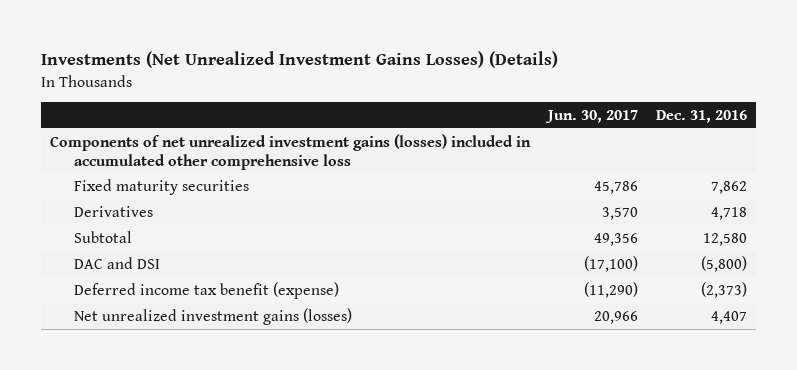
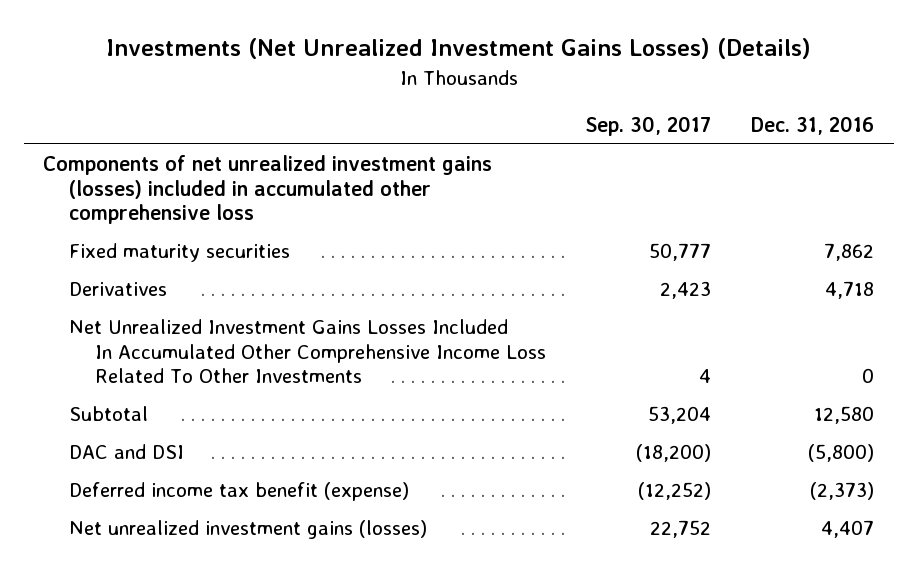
[545,109,639,123] Jun. 30, 2017 -> none
none -> [585,115,712,136] Sep. 30, 2017
none -> [68,319,546,384] Net Unrealized Investment Gains Losses Included In Accumulated Other Comprehensive Income Loss Related To Other Investments

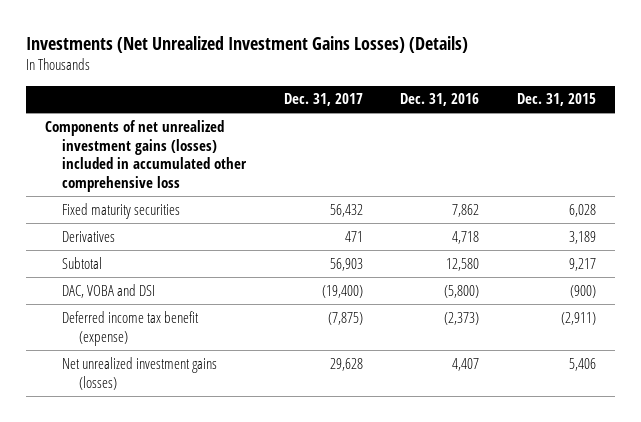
[585,115,712,136] Sep. 30, 2017 -> none
none -> [283,93,363,107] Dec. 31, 2017
none -> [517,93,597,107] Dec. 31, 2015
[68,319,546,384] Net Unrealized Investment Gains Losses Included In Accumulated Other Comprehensive Income Loss Related To Other Investments -> none
[68,444,184,460] DAC and DSI -> [61,283,155,298] DAC, VOBA and DSI

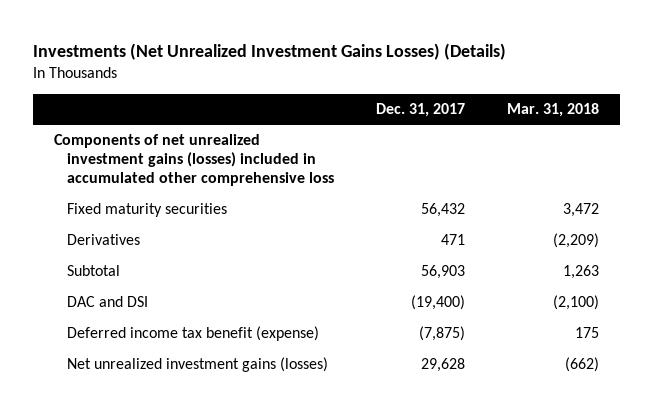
[400,93,480,107] Dec. 31, 2016 -> none
[517,93,597,107] Dec. 31, 2015 -> none
none -> [506,103,599,118] Mar. 31, 2018
[61,283,155,298] DAC, VOBA and DSI -> [66,296,148,308] DAC and DSI

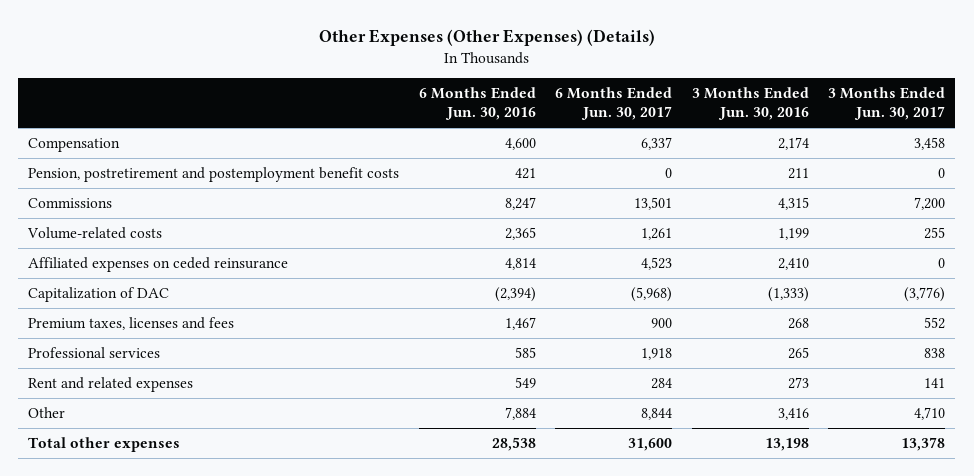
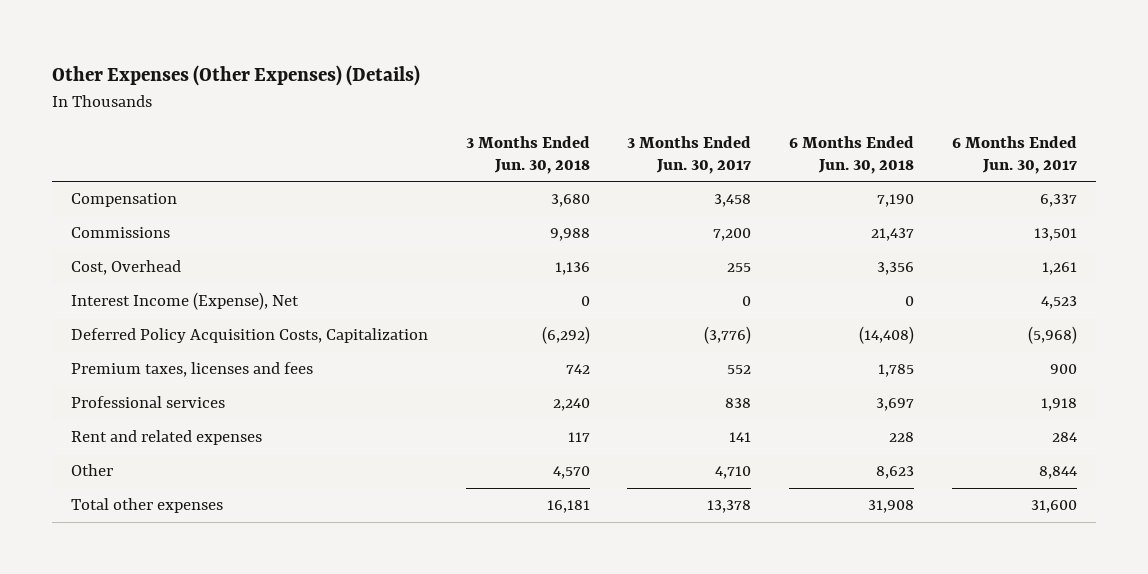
[418,86,536,121] 6 Months Ended Jun. 30, 2016 -> none
[691,86,809,121] 3 Months Ended Jun. 30, 2016 -> none
none -> [465,135,590,174] 3 Months Ended Jun. 30, 2018
none -> [789,135,915,174] 6 Months Ended Jun. 30, 2018
[28,166,400,182] Pension, postretirement and postemployment benefit costs -> none
[27,226,163,239] Volume-related costs -> [70,260,181,276] Cost, Overhead
[28,256,289,272] Affiliated expenses on ceded reinsurance -> [70,292,299,311] Interest Income (Expense), Net
[28,286,170,302] Capitalization of DAC -> [70,328,428,344] Deferred Policy Acquisition Costs, Capitalization

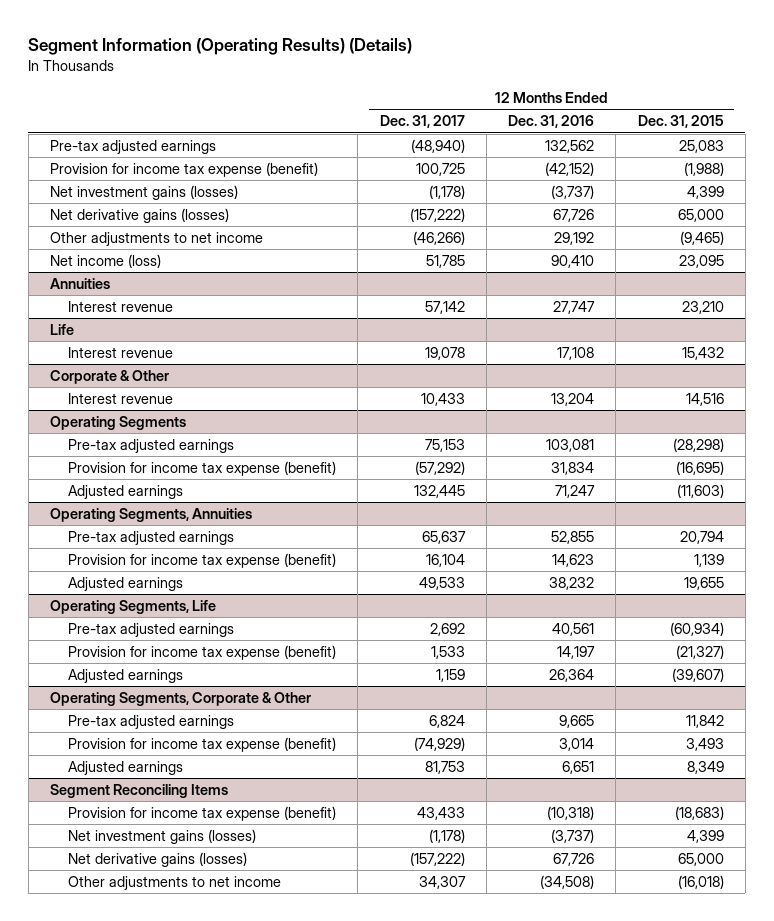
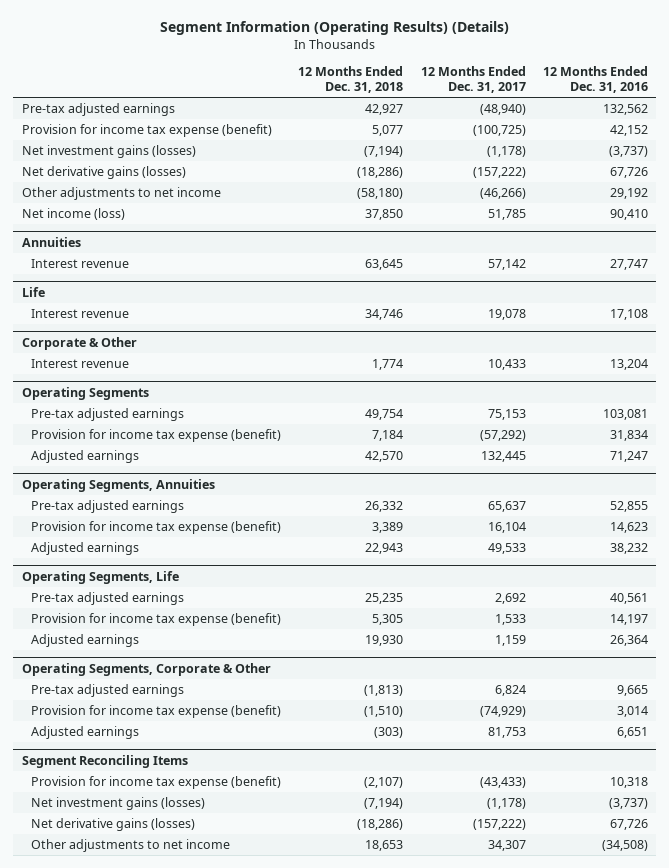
[637,115,724,129] Dec. 31, 2015 -> none
none -> [298,65,404,94] 12 Months Ended Dec. 31, 2018
[415,163,465,177] 100,725 -> [472,124,526,136] (100,725)
[545,162,595,177] (42,152) -> [609,124,648,136] 42,152
[416,807,465,821] 43,433 -> [479,776,526,788] (43,433)
[547,806,595,821] (10,318) -> [609,776,648,788] 10,318

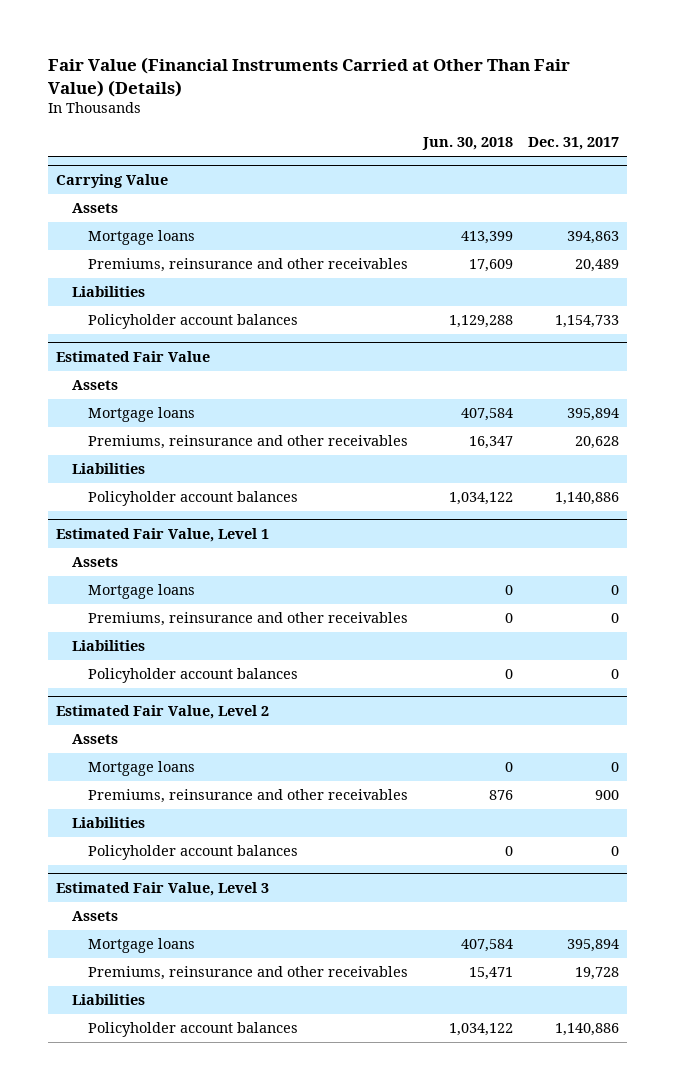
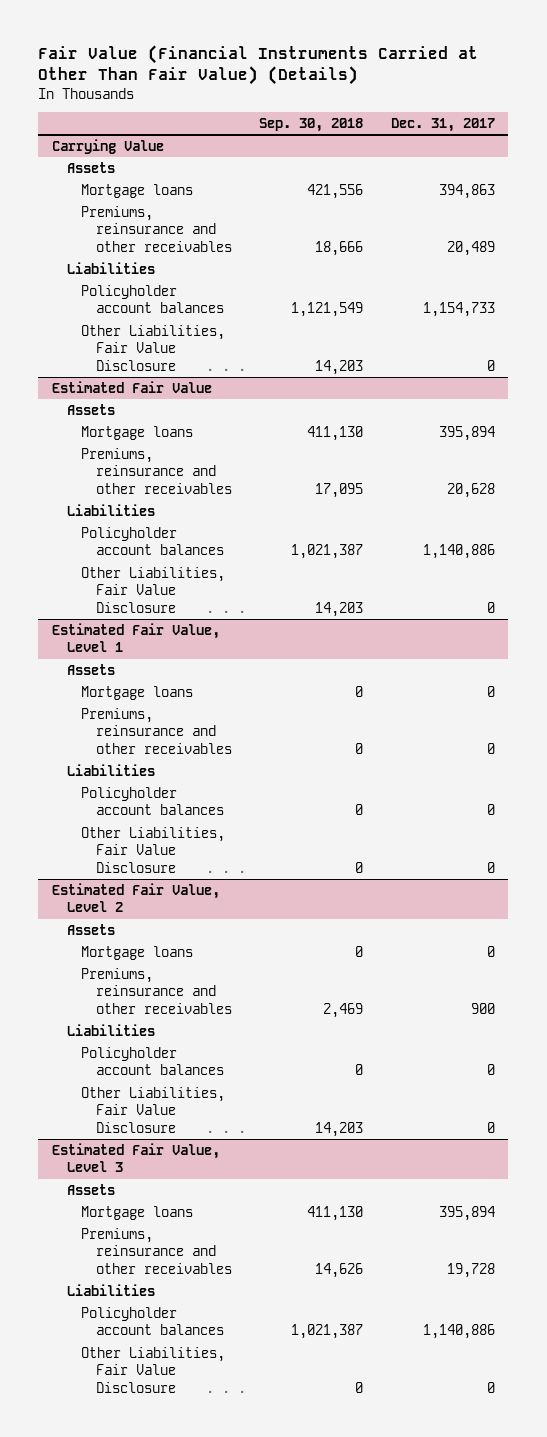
[422,137,514,151] Jun. 30, 2018 -> none
none -> [259,117,364,132] Sep. 30, 2018
none -> [81,324,226,371] Other Liabilities, Fair Value Disclosure
none -> [81,566,226,613] Other Liabilities, Fair Value Disclosure
none -> [81,826,226,873] Other Liabilities, Fair Value Disclosure
none -> [81,1086,226,1133] Other Liabilities, Fair Value Disclosure
none -> [81,1346,226,1393] Other Liabilities, Fair Value Disclosure

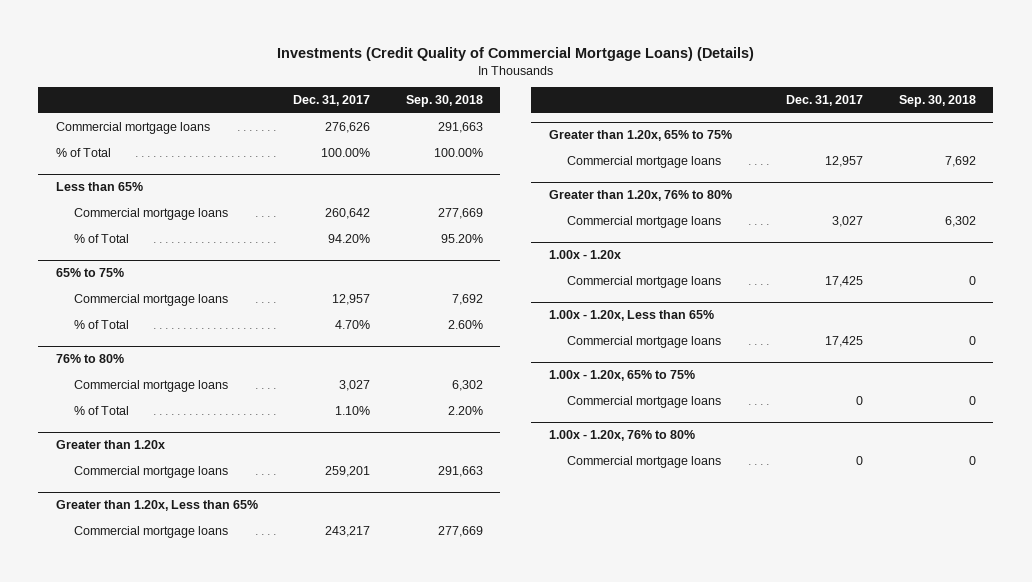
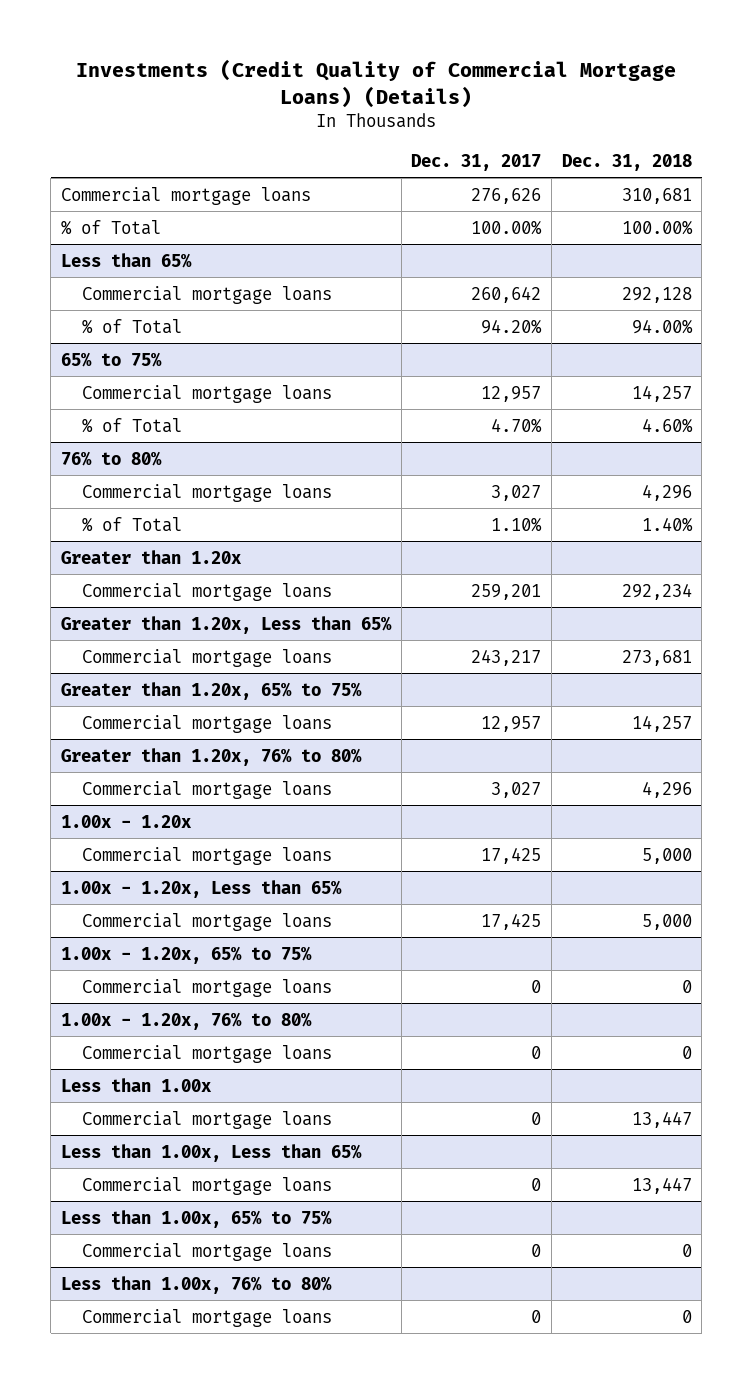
[405,95,483,108] Sep. 30, 2018 -> none
none -> [561,153,692,171] Dec. 31, 2018
none -> [60,1077,212,1092] Less than 1.00x
none -> [81,1110,332,1129] Commercial mortgage loans
none -> [60,1143,362,1162] Less than 1.00x, Less than 65%
none -> [81,1176,332,1195] Commercial mortgage loans
none -> [60,1209,332,1228] Less than 1.00x, 65% to 75%
none -> [81,1242,332,1261] Commercial mortgage loans
none -> [60,1275,332,1294] Less than 1.00x, 76% to 80%
none -> [81,1308,332,1327] Commercial mortgage loans

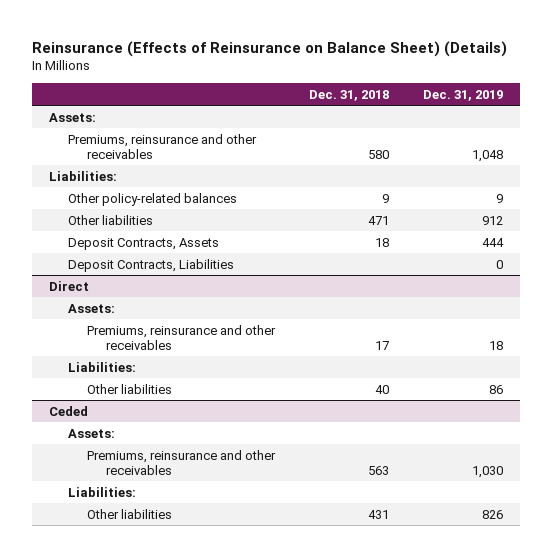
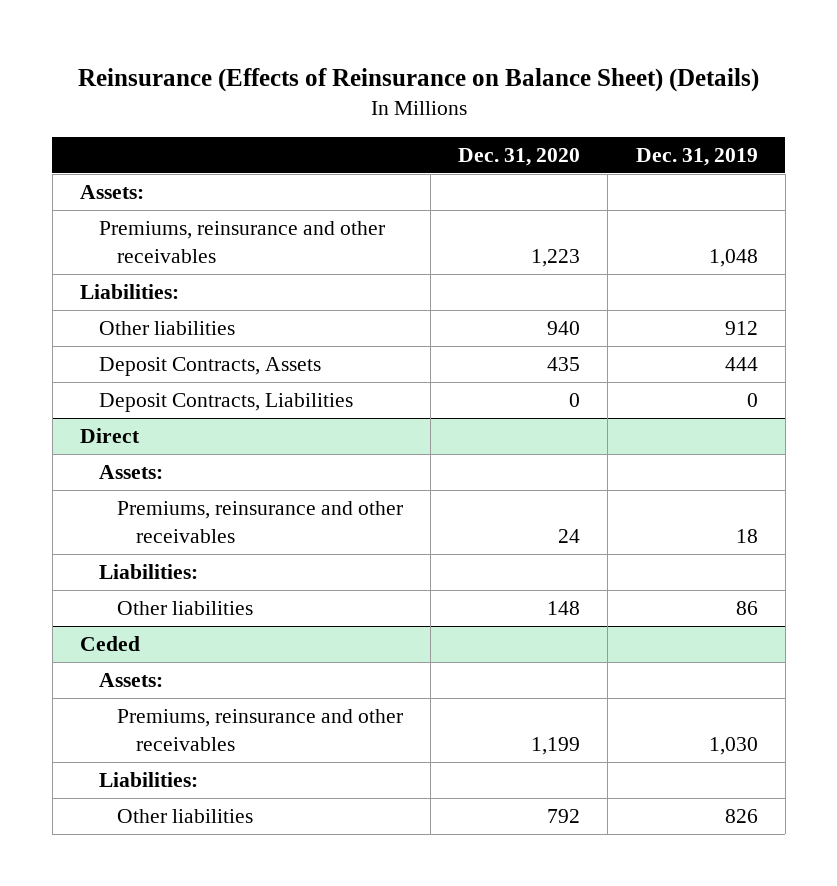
[309,89,390,101] Dec. 31, 2018 -> none
none -> [458,147,581,166] Dec. 31, 2020
[68,192,238,206] Other policy-related balances -> none

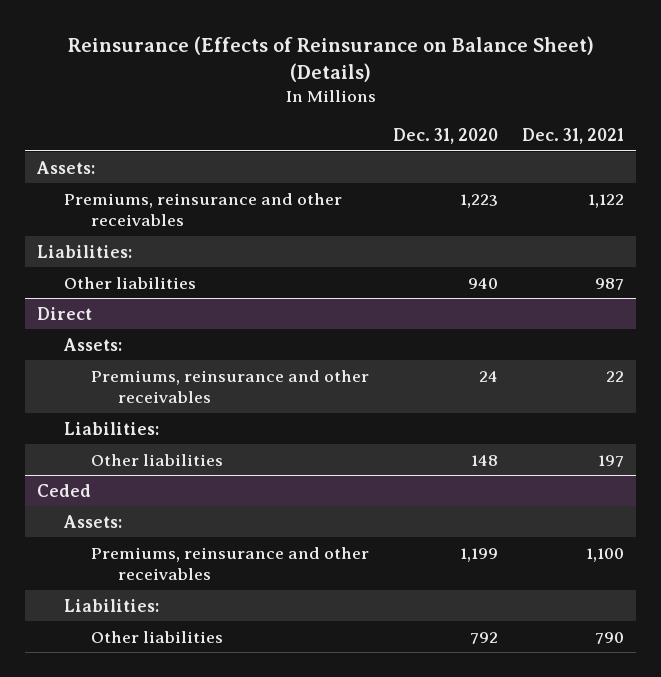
[635,147,758,166] Dec. 31, 2019 -> none
none -> [522,128,625,145] Dec. 31, 2021
[98,357,321,377] Deposit Contracts, Assets -> none
[98,393,353,413] Deposit Contracts, Liabilities -> none

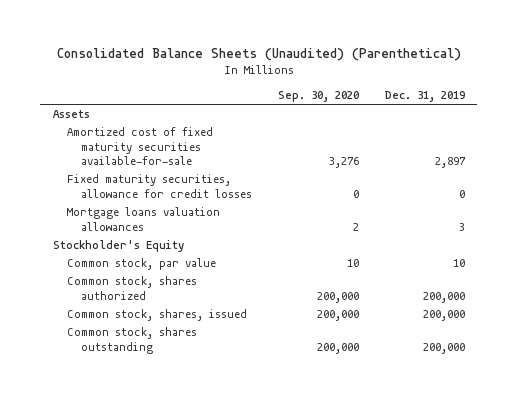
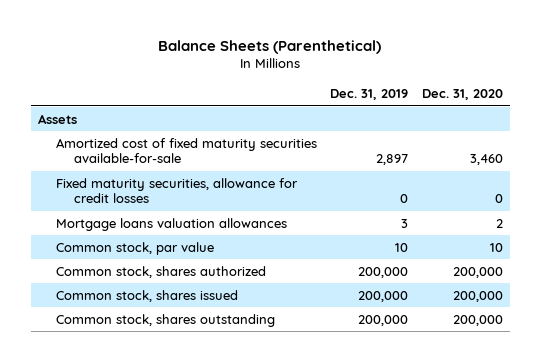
[56,48,461,62] Consolidated Balance Sheets (Unaudited) (Parenthetical) -> [158,39,382,54] Balance Sheets (Parenthetical)
[277,91,359,103] Sep. 30, 2020 -> none
none -> [421,88,503,100] Dec. 31, 2020
[53,240,185,253] Stockholder's Equity -> none
[67,309,248,322] Common stock, shares, issued -> [55,289,238,302] Common stock, shares issued

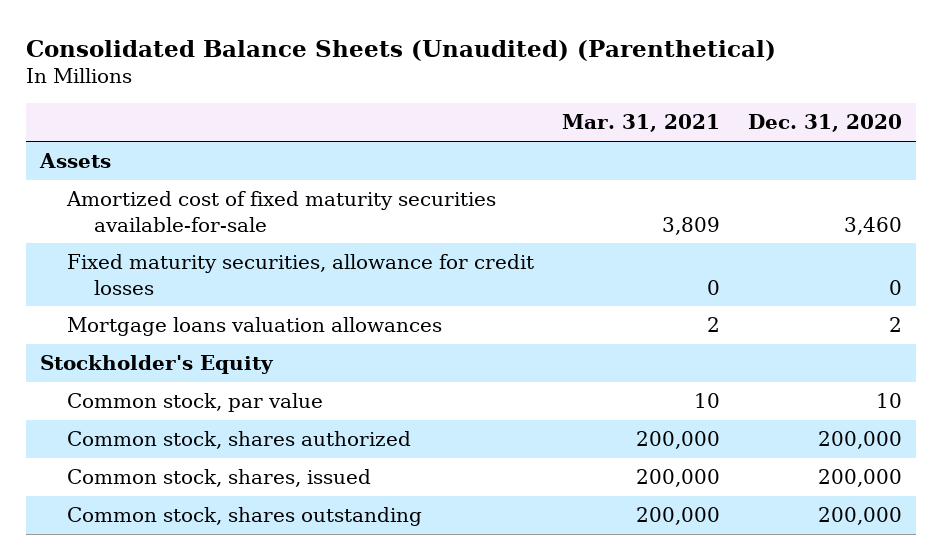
[158,39,382,54] Balance Sheets (Parenthetical) -> [26,39,777,61] Consolidated Balance Sheets (Unaudited) (Parenthetical)
[330,88,409,100] Dec. 31, 2019 -> none
none -> [562,114,721,133] Mar. 31, 2021
none -> [40,355,275,375] Stockholder's Equity
[55,289,238,302] Common stock, shares issued -> [67,469,372,488] Common stock, shares, issued

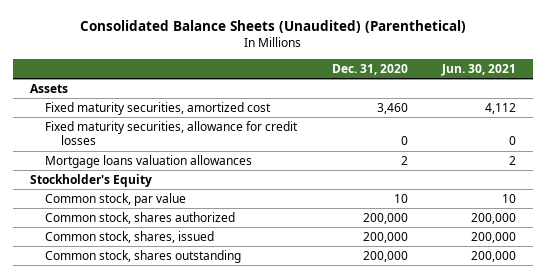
[562,114,721,133] Mar. 31, 2021 -> none
none -> [441,63,517,76] Jun. 30, 2021
[66,191,497,232] Amortized cost of fixed maturity securities available-for-sale -> [45,101,272,115] Fixed maturity securities, amortized cost

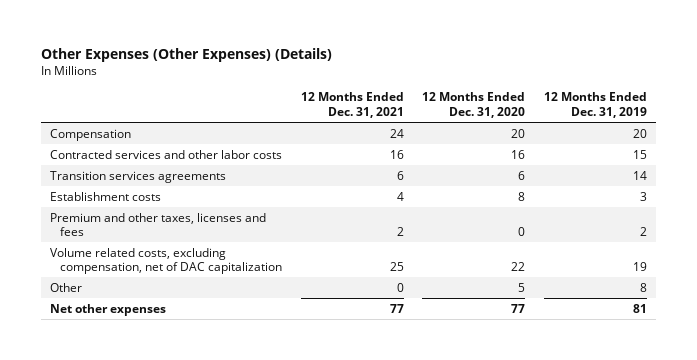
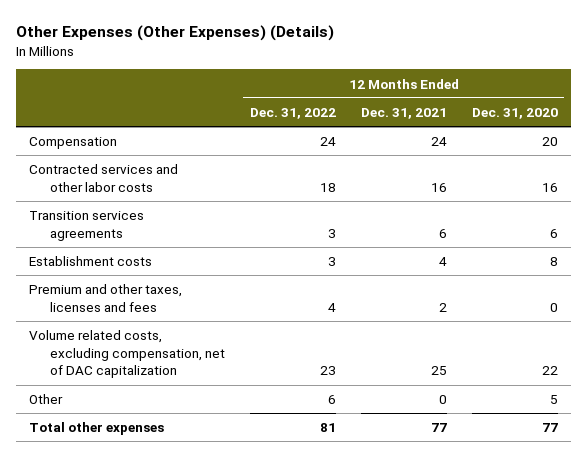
[543,92,647,119] 12 Months Ended Dec. 31, 2019 -> none
none -> [249,107,336,119] Dec. 31, 2022
[50,303,167,316] Net other expenses -> [28,422,164,436] Total other expenses

